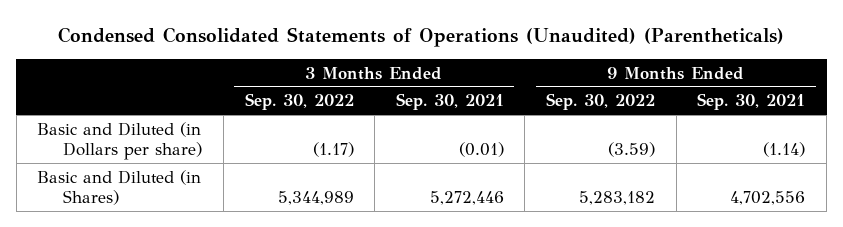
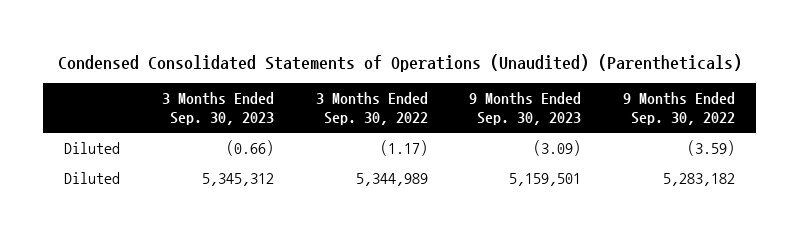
[395,93,504,111] Sep. 30, 2021 -> none
[697,93,806,111] Sep. 30, 2021 -> none
none -> [161,92,274,126] 3 Months Ended Sep. 30, 2023
none -> [469,92,582,126] 9 Months Ended Sep. 30, 2023
[37,121,203,161] Basic and Diluted (in Dollars per share) -> [64,142,121,155] Diluted
[37,169,202,206] Basic and Diluted (in Shares) -> [64,172,121,185] Diluted

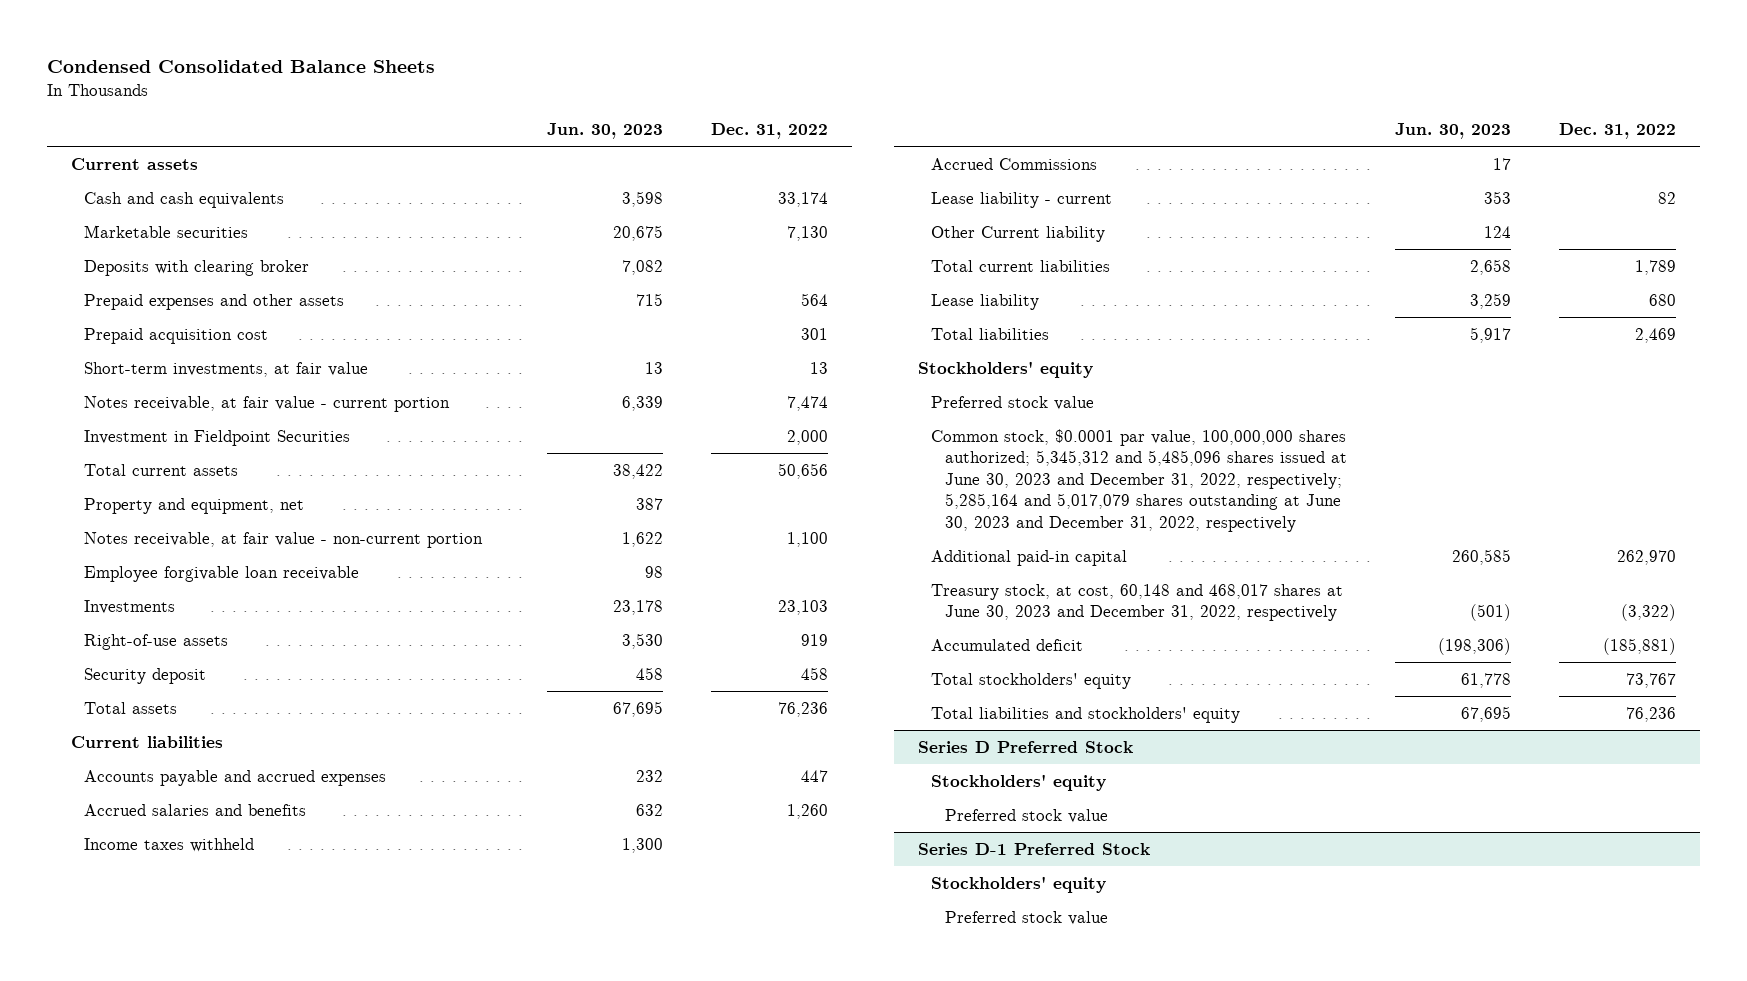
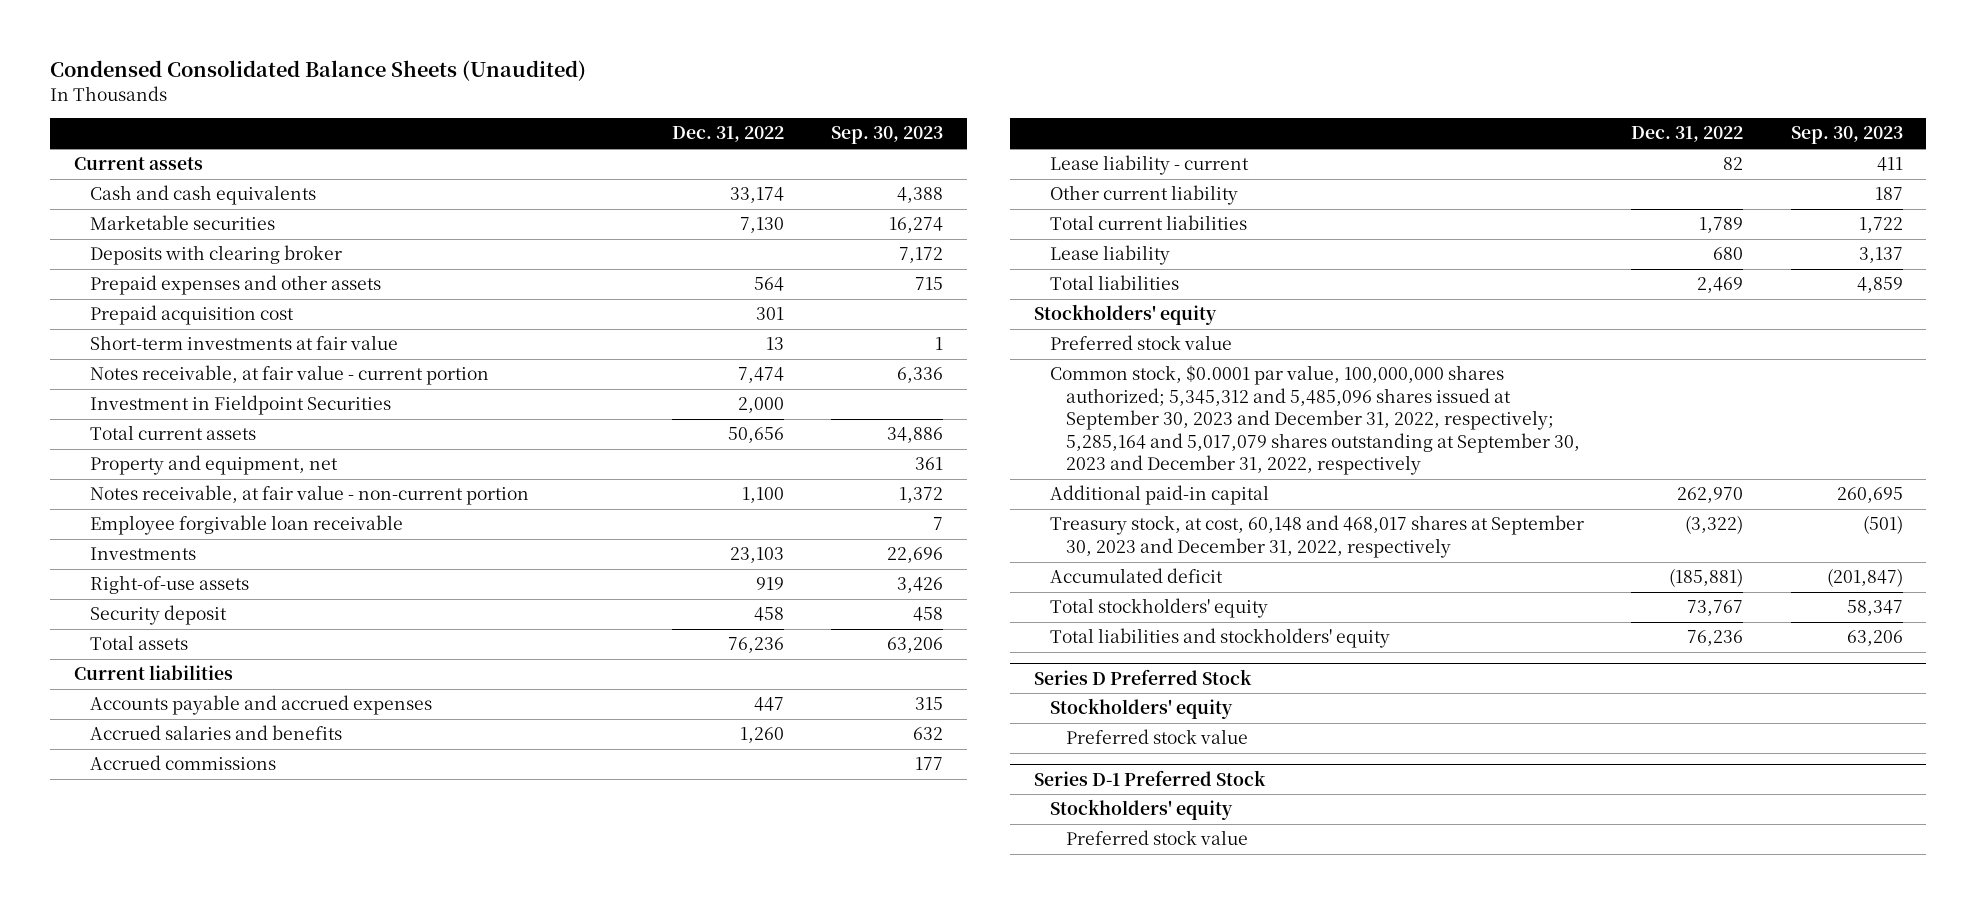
[47,60,436,74] Condensed Consolidated Balance Sheets -> [50,60,587,82] Condensed Consolidated Balance Sheets (Unaudited)
[547,123,664,140] Jun. 30, 2023 -> none
none -> [831,126,944,145] Sep. 30, 2023
[84,361,369,377] Short-term investments, at fair value -> [90,335,399,351] Short-term investments at fair value
[84,837,255,852] Income taxes withheld -> none
[931,157,1098,170] Accrued Commissions -> [90,755,277,771] Accrued commissions
[931,225,1106,242] Other Current liability -> [1050,185,1239,206] Other current liability
[931,428,1347,532] Common stock, $0.0001 par value, 100,000,000 shares authorized; 5,345,312 and 5,485,096 shares issued at June 30, 2023 and December 31, 2022, respectively; 5,285,164 and 5,017,079 shares outstanding at June 30, 2023 and December 31, 2022, respectively -> [1050,365,1581,475] Common stock, $0.0001 par value, 100,000,000 shares authorized; 5,345,312 and 5,485,096 shares issued at September 30, 2023 and December 31, 2022, respectively; 5,285,164 and 5,017,079 shares outstanding at September 30, 2023 and December 31, 2022, respectively
[931,583,1344,622] Treasury stock, at cost, 60,148 and 468,017 shares at June 30, 2023 and December 31, 2022, respectively -> [1050,515,1585,558] Treasury stock, at cost, 60,148 and 468,017 shares at September 30, 2023 and December 31, 2022, respectively

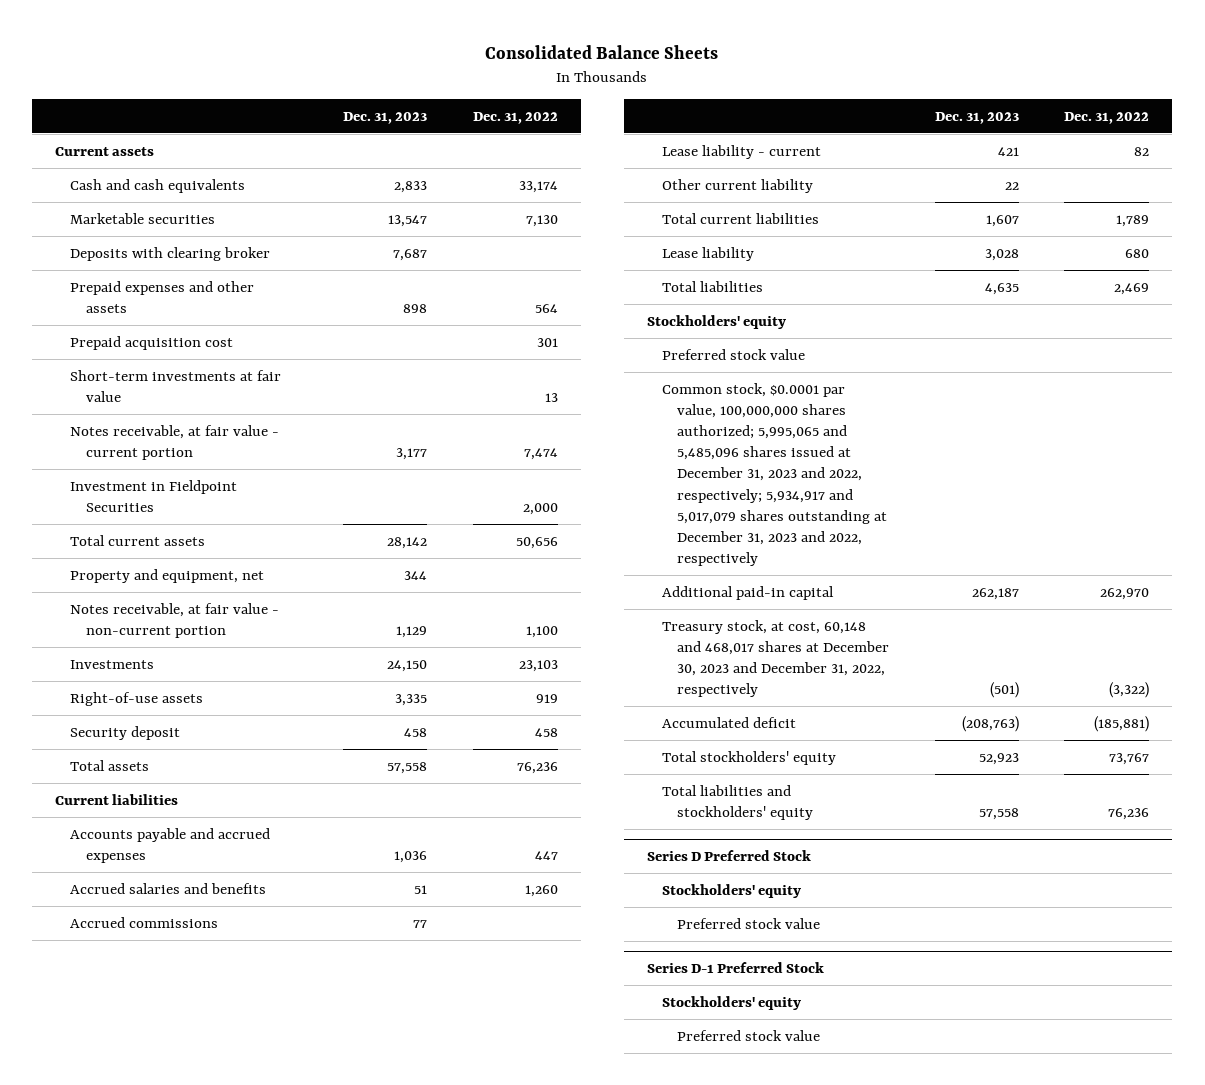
[50,60,587,82] Condensed Consolidated Balance Sheets (Unaudited) -> [485,44,719,59] Consolidated Balance Sheets
[831,126,944,145] Sep. 30, 2023 -> none
none -> [343,112,428,125] Dec. 31, 2023
[90,515,404,536] Employee forgivable loan receivable -> none
[1050,365,1581,475] Common stock, $0.0001 par value, 100,000,000 shares authorized; 5,345,312 and 5,485,096 shares issued at September 30, 2023 and December 31, 2022, respectively; 5,285,164 and 5,017,079 shares outstanding at September 30, 2023 and December 31, 2022, respectively -> [661,382,888,567] Common stock, $0.0001 par value, 100,000,000 shares authorized; 5,995,065 and 5,485,096 shares issued at December 31, 2023 and 2022, respectively; 5,934,917 and 5,017,079 shares outstanding at December 31, 2023 and 2022, respectively
[1050,515,1585,558] Treasury stock, at cost, 60,148 and 468,017 shares at September 30, 2023 and December 31, 2022, respectively -> [661,619,890,698] Treasury stock, at cost, 60,148 and 468,017 shares at December 30, 2023 and December 31, 2022, respectively

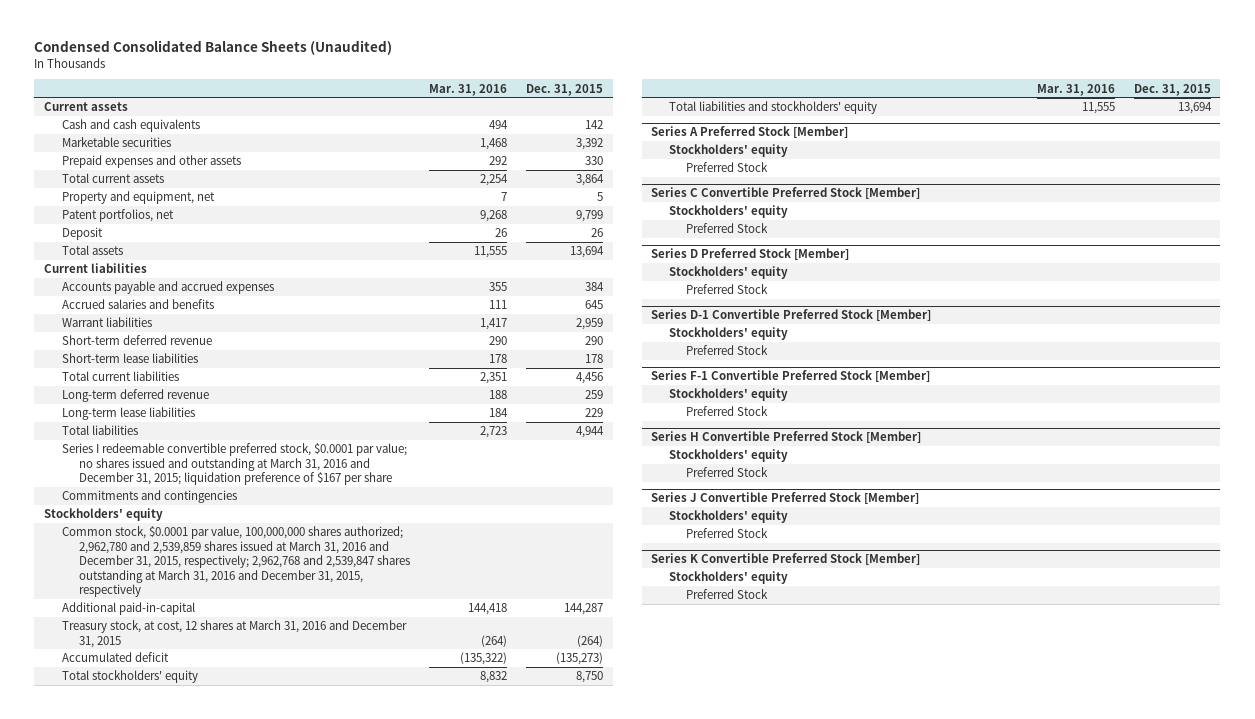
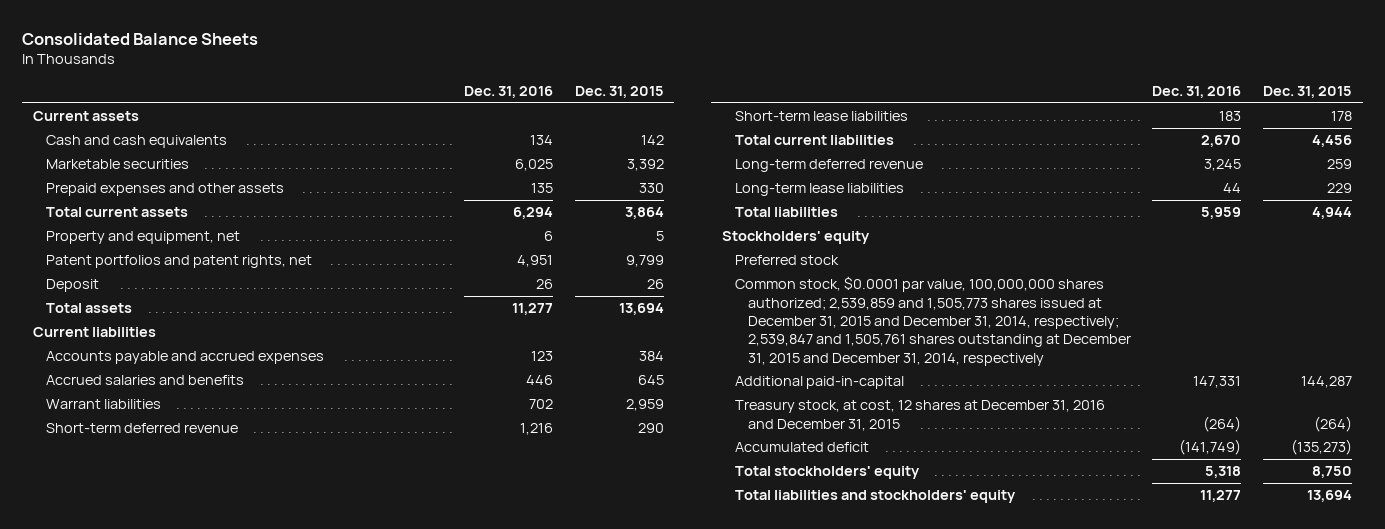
[34,40,393,56] Condensed Consolidated Balance Sheets (Unaudited) -> [22,32,259,45] Consolidated Balance Sheets
[429,83,508,96] Mar. 31, 2016 -> none
none -> [463,86,553,99] Dec. 31, 2016
[61,209,174,223] Patent portfolios, net -> [45,255,312,269] Patent portfolios and patent rights, net
[61,443,407,486] Series I redeemable convertible preferred stock, $0.0001 par value; no shares issued and outstanding at March 31, 2016 and December 31, 2015; liquidation preference of $167 per share -> none
[61,490,237,504] Commitments and contingencies -> none
none -> [734,255,839,266] Preferred stock
[61,526,411,598] Common stock, $0.0001 par value, 100,000,000 shares authorized; 2,962,780 and 2,539,859 shares issued at March 31, 2016 and December 31, 2015, respectively; 2,962,768 and 2,539,847 shares outstanding at March 31, 2016 and December 31, 2015, respectively -> [734,276,1131,366] Common stock, $0.0001 par value, 100,000,000 shares authorized; 2,539,859 and 1,505,773 shares issued at December 31, 2015 and December 31, 2014, respectively; 2,539,847 and 1,505,761 shares outstanding at December 31, 2015 and December 31, 2014, respectively
[61,620,407,648] Treasury stock, at cost, 12 shares at March 31, 2016 and December 31, 2015 -> [734,400,1105,431] Treasury stock, at cost, 12 shares at December 31, 2016 and December 31, 2015
[651,126,849,139] Series A Preferred Stock [Member] -> none
[668,144,788,158] Stockholders' equity -> none
[686,162,769,173] Preferred Stock -> none
[651,187,921,200] Series C Convertible Preferred Stock [Member] -> none
[668,205,788,219] Stockholders' equity -> none
[686,223,769,234] Preferred Stock -> none
[651,248,850,261] Series D Preferred Stock [Member] -> none
[668,266,788,280] Stockholders' equity -> none
[686,284,769,295] Preferred Stock -> none
[651,309,932,322] Series D-1 Convertible Preferred Stock [Member] -> none
[668,327,788,341] Stockholders' equity -> none
[686,345,769,356] Preferred Stock -> none
[651,370,931,383] Series F-1 Convertible Preferred Stock [Member] -> none
[668,388,788,402] Stockholders' equity -> none
[686,406,769,417] Preferred Stock -> none
[651,431,922,444] Series H Convertible Preferred Stock [Member] -> none
[668,449,788,463] Stockholders' equity -> none
[686,467,769,478] Preferred Stock -> none
[651,492,920,505] Series J Convertible Preferred Stock [Member] -> none
[668,510,788,524] Stockholders' equity -> none
[686,528,769,539] Preferred Stock -> none
[651,553,921,566] Series K Convertible Preferred Stock [Member] -> none
[668,571,788,585] Stockholders' equity -> none
[686,589,769,600] Preferred Stock -> none

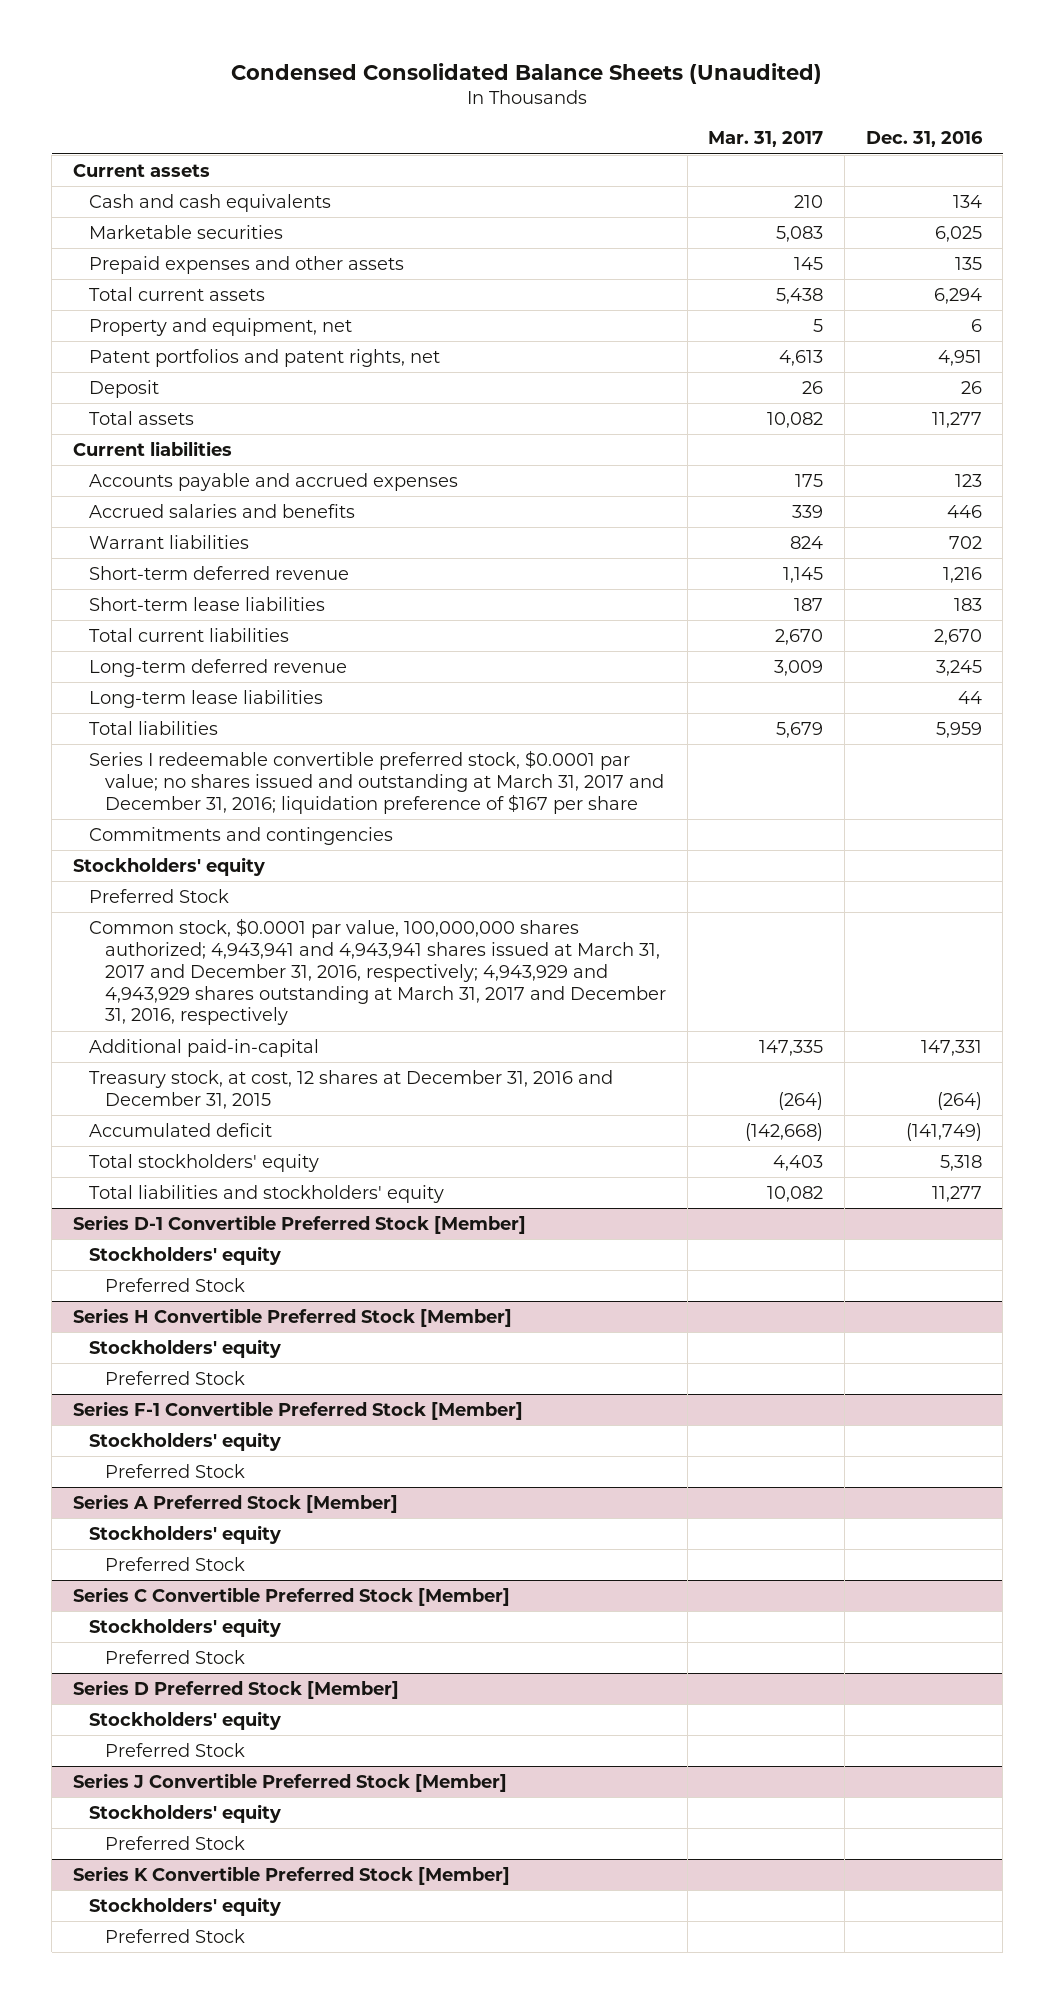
[22,32,259,45] Consolidated Balance Sheets -> [231,62,823,84] Condensed Consolidated Balance Sheets (Unaudited)
[574,86,664,99] Dec. 31, 2015 -> none
none -> [708,131,824,148] Mar. 31, 2017
none -> [88,749,664,814] Series I redeemable convertible preferred stock, $0.0001 par value; no shares issued and outstanding at March 31, 2017 and December 31, 2016; liquidation preference of $167 per share
none -> [88,826,393,845] Commitments and contingencies
[734,255,839,266] Preferred stock -> [88,888,229,903] Preferred Stock
[734,276,1131,366] Common stock, $0.0001 par value, 100,000,000 shares authorized; 2,539,859 and 1,505,773 shares issued at December 31, 2015 and December 31, 2014, respectively; 2,539,847 and 1,505,761 shares outstanding at December 31, 2015 and December 31, 2014, respectively -> [88,917,666,1026] Common stock, $0.0001 par value, 100,000,000 shares authorized; 4,943,941 and 4,943,941 shares issued at March 31, 2017 and December 31, 2016, respectively; 4,943,929 and 4,943,929 shares outstanding at March 31, 2017 and December 31, 2016, respectively
none -> [72,1214,526,1234] Series D-1 Convertible Preferred Stock [Member]
none -> [88,1245,281,1265] Stockholders' equity
none -> [104,1277,245,1292] Preferred Stock
none -> [72,1307,512,1327] Series H Convertible Preferred Stock [Member]
none -> [88,1338,281,1358] Stockholders' equity
none -> [104,1370,245,1385] Preferred Stock
none -> [72,1400,523,1420] Series F-1 Convertible Preferred Stock [Member]
none -> [88,1431,281,1451] Stockholders' equity
none -> [104,1463,245,1478] Preferred Stock
none -> [72,1493,398,1513] Series A Preferred Stock [Member]
none -> [88,1524,281,1544] Stockholders' equity
none -> [104,1556,245,1571] Preferred Stock
none -> [72,1586,510,1606] Series C Convertible Preferred Stock [Member]
none -> [88,1617,281,1637] Stockholders' equity
none -> [104,1649,245,1664] Preferred Stock
none -> [72,1679,399,1699] Series D Preferred Stock [Member]
none -> [88,1710,281,1730] Stockholders' equity
none -> [104,1742,245,1757] Preferred Stock
none -> [72,1772,507,1792] Series J Convertible Preferred Stock [Member]
none -> [88,1803,281,1823] Stockholders' equity
none -> [104,1835,245,1850] Preferred Stock
none -> [72,1865,510,1885] Series K Convertible Preferred Stock [Member]
none -> [88,1896,281,1916] Stockholders' equity
none -> [104,1928,245,1943] Preferred Stock

